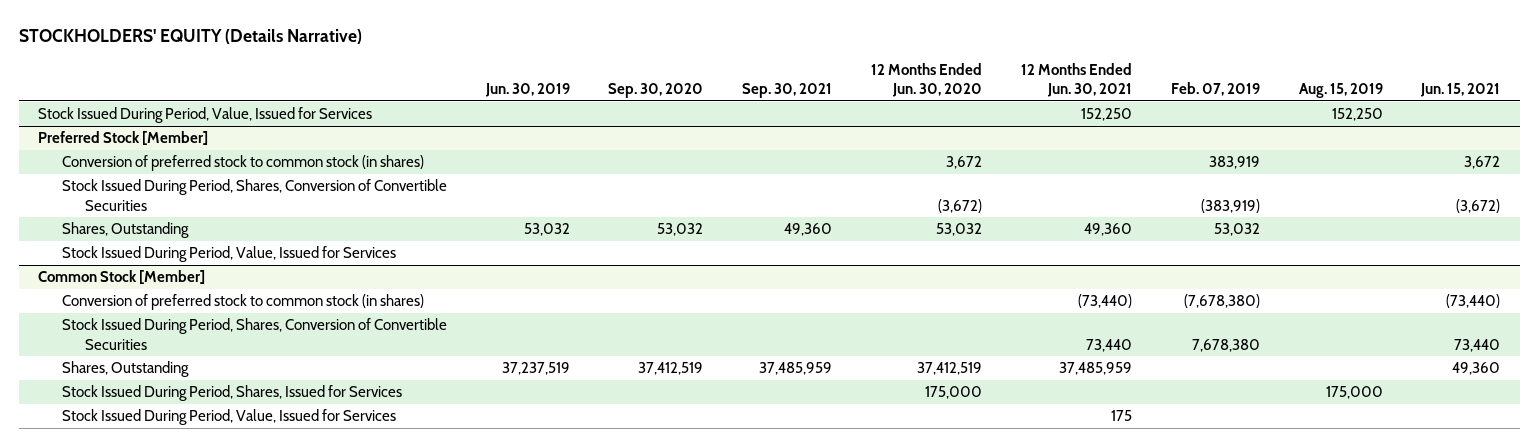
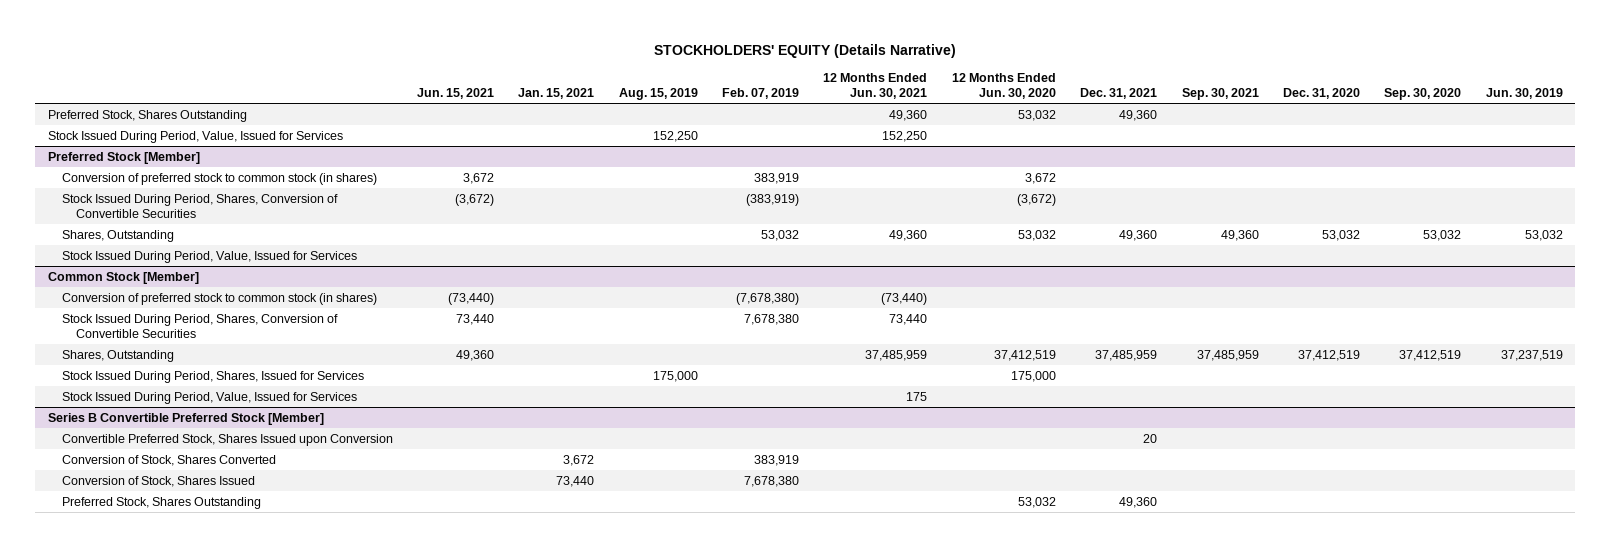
none -> [518,87,595,99] Jan. 15, 2021
none -> [1080,87,1158,99] Dec. 31, 2021
none -> [1282,87,1360,99] Dec. 31, 2020
none -> [47,109,247,122] Preferred Stock, Shares Outstanding
none -> [47,412,324,425] Series B Convertible Preferred Stock [Member]
none -> [61,433,393,446] Convertible Preferred Stock, Shares Issued upon Conversion
none -> [61,454,276,466] Conversion of Stock, Shares Converted
none -> [61,475,255,487] Conversion of Stock, Shares Issued
none -> [61,496,261,509] Preferred Stock, Shares Outstanding

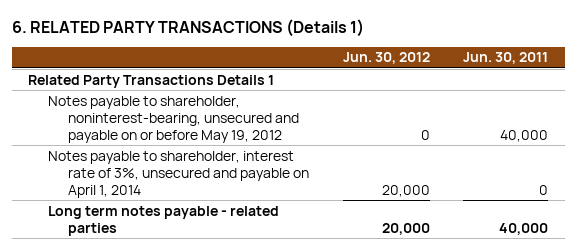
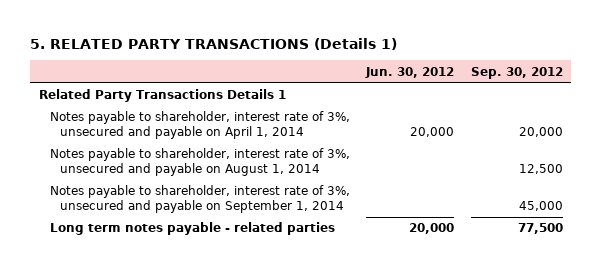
[11,19,364,38] 6. RELATED PARTY TRANSACTIONS (Details 1) -> [30,37,398,50] 5. RELATED PARTY TRANSACTIONS (Details 1)
[463,52,549,65] Jun. 30, 2011 -> none
none -> [470,66,563,79] Sep. 30, 2012
[48,95,300,143] Notes payable to shareholder, noninterest-bearing, unsecured and payable on or before May 19, 2012 -> none
none -> [49,148,350,177] Notes payable to shareholder, interest rate of 3%, unsecured and payable on August 1, 2014
none -> [49,185,350,214] Notes payable to shareholder, interest rate of 3%, unsecured and payable on September 1, 2014

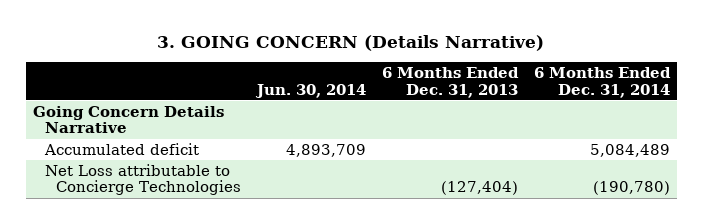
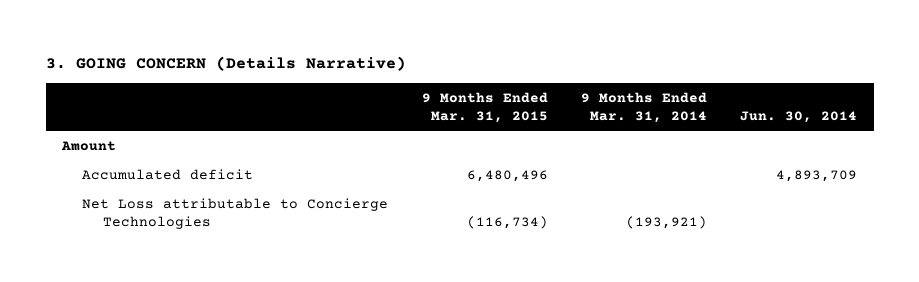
[381,67,519,98] 6 Months Ended Dec. 31, 2013 -> none
[533,67,671,98] 6 Months Ended Dec. 31, 2014 -> none
none -> [421,91,548,123] 9 Months Ended Mar. 31, 2015
none -> [580,91,707,123] 9 Months Ended Mar. 31, 2014
[33,105,225,134] Going Concern Details Narrative -> [61,140,117,151] Amount

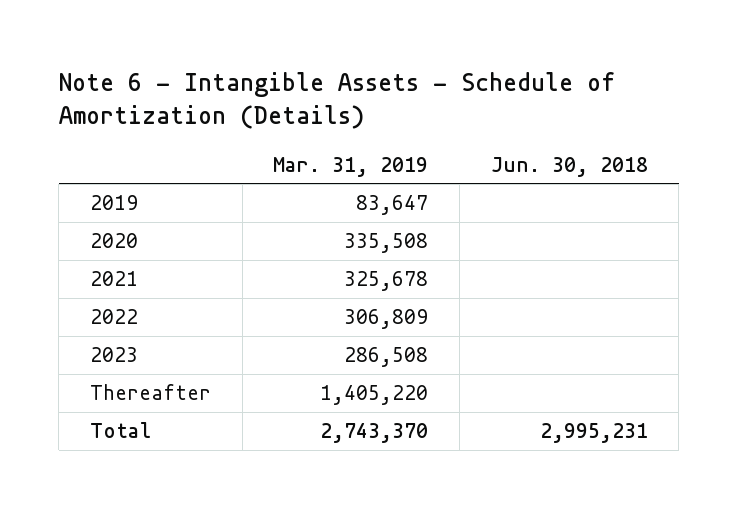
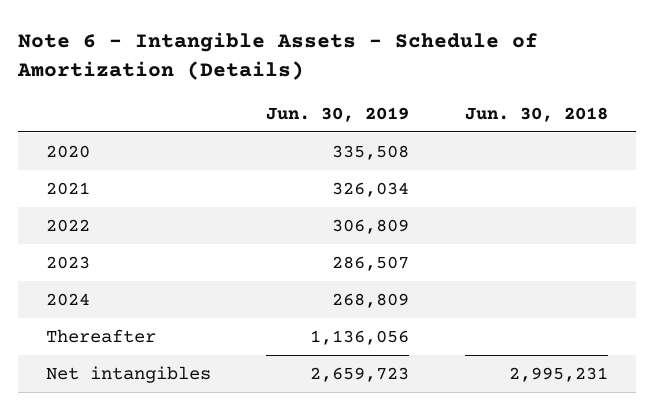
[273,156,429,177] Mar. 31, 2019 -> none
none -> [266,106,410,122] Jun. 30, 2019
[89,195,138,211] 2019 -> none
none -> [45,292,90,306] 2024
[89,422,151,439] Total -> [45,365,211,383] Net intangibles

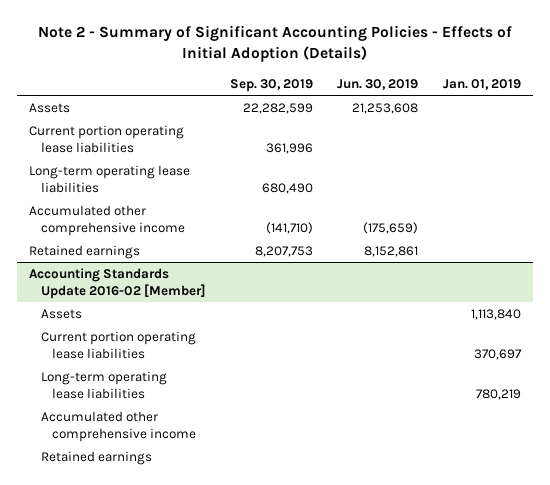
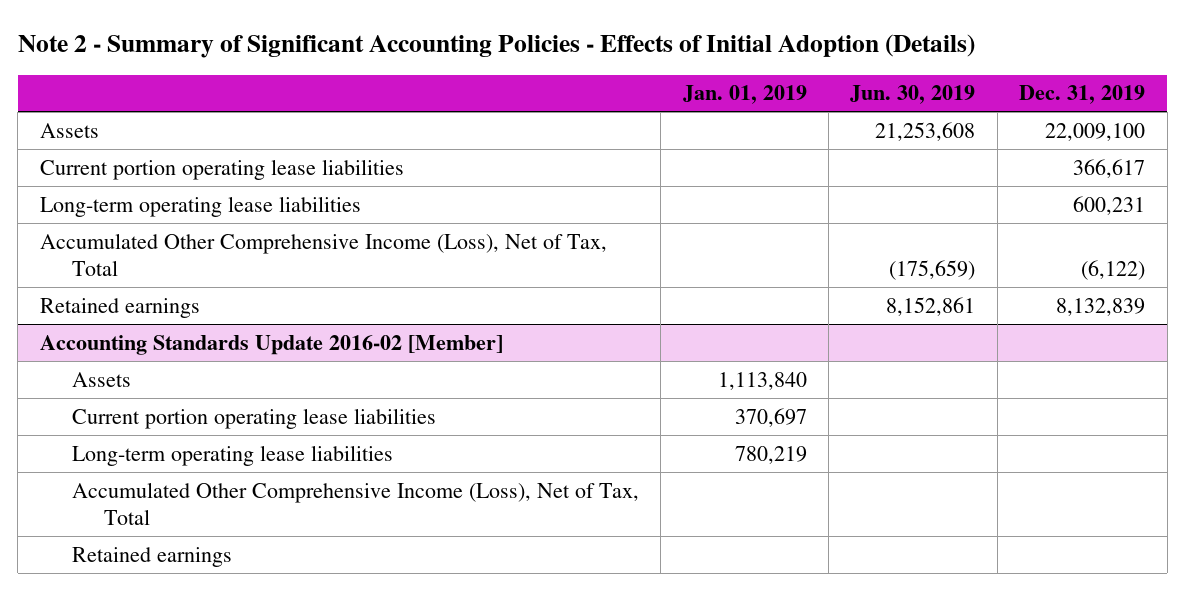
[229,78,313,92] Sep. 30, 2019 -> none
none -> [1019,85,1146,105] Dec. 31, 2019
[28,204,185,236] Accumulated other comprehensive income -> [39,232,607,276] Accumulated Other Comprehensive Income (Loss), Net of Tax, Total
[40,410,197,442] Accumulated other comprehensive income -> [71,481,639,525] Accumulated Other Comprehensive Income (Loss), Net of Tax, Total

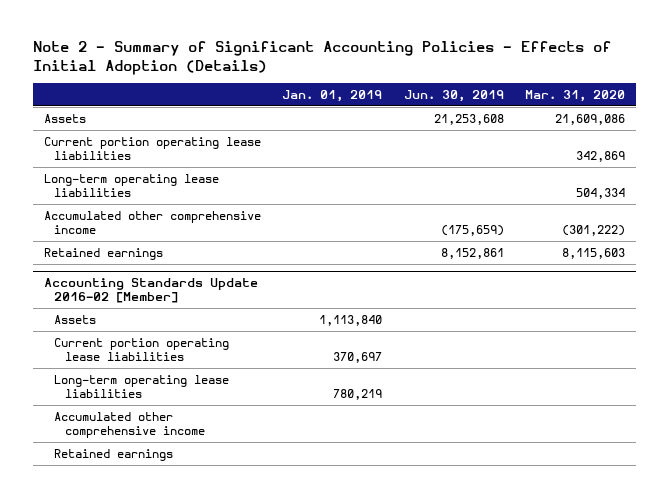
[1019,85,1146,105] Dec. 31, 2019 -> none
none -> [525,89,626,102] Mar. 31, 2020
[39,232,607,276] Accumulated Other Comprehensive Income (Loss), Net of Tax, Total -> [43,210,261,235] Accumulated other comprehensive income
[71,481,639,525] Accumulated Other Comprehensive Income (Loss), Net of Tax, Total -> [54,411,205,439] Accumulated other comprehensive income

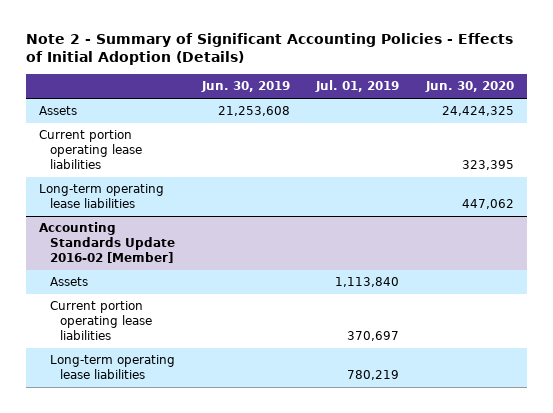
[282,89,383,102] Jan. 01, 2019 -> none
[525,89,626,102] Mar. 31, 2020 -> none
none -> [315,80,400,93] Jul. 01, 2019
none -> [424,81,514,93] Jun. 30, 2020
[43,210,261,235] Accumulated other comprehensive income -> none
[43,247,163,260] Retained earnings -> none
[54,411,205,439] Accumulated other comprehensive income -> none
[54,448,174,461] Retained earnings -> none

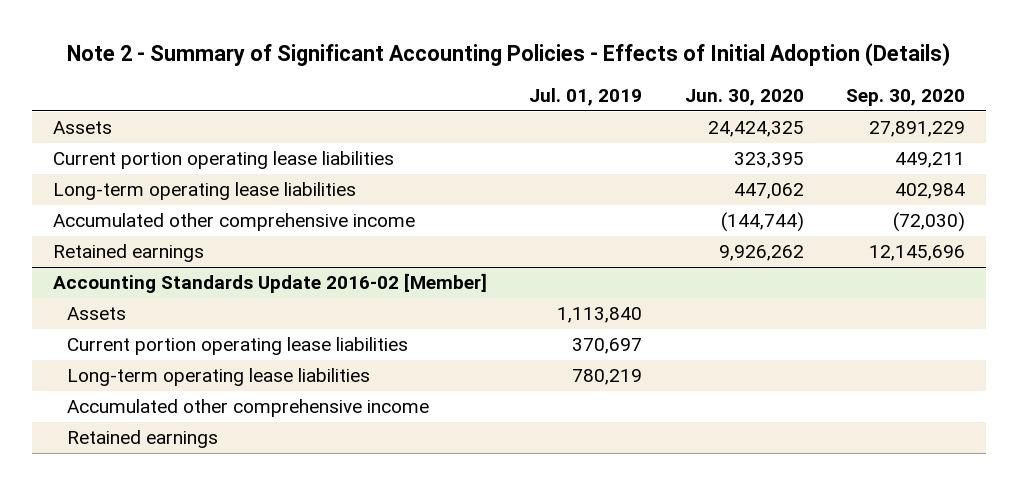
[200,81,290,93] Jun. 30, 2019 -> none
none -> [845,89,965,107] Sep. 30, 2020
none -> [53,213,416,232] Accumulated other comprehensive income
none -> [53,244,205,263] Retained earnings
none -> [66,399,429,418] Accumulated other comprehensive income
none -> [66,430,218,449] Retained earnings

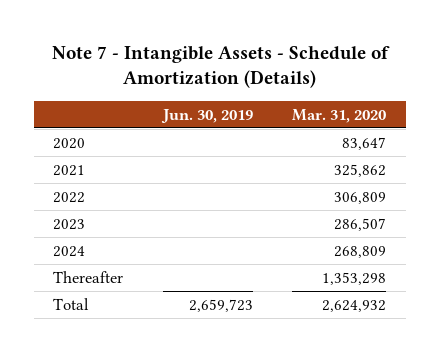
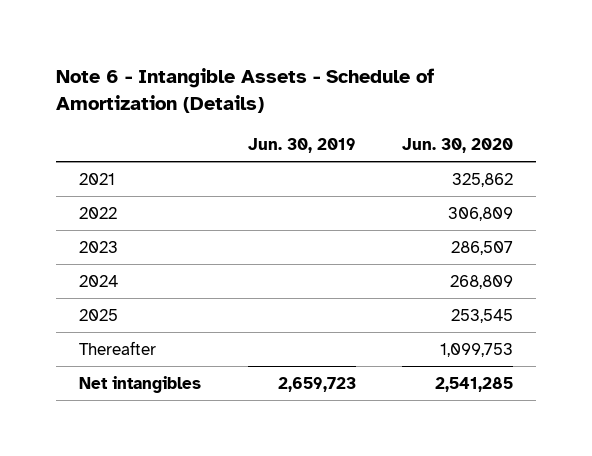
[51,45,390,89] Note 7 - Intangible Assets - Schedule of Amortization (Details) -> [56,67,435,113] Note 6 - Intangible Assets - Schedule of Amortization (Details)
[292,108,387,123] Mar. 31, 2020 -> none
none -> [402,137,514,153] Jun. 30, 2020
[53,137,86,149] 2020 -> none
none -> [79,309,119,322] 2025
[53,297,90,310] Total -> [79,376,202,394] Net intangibles

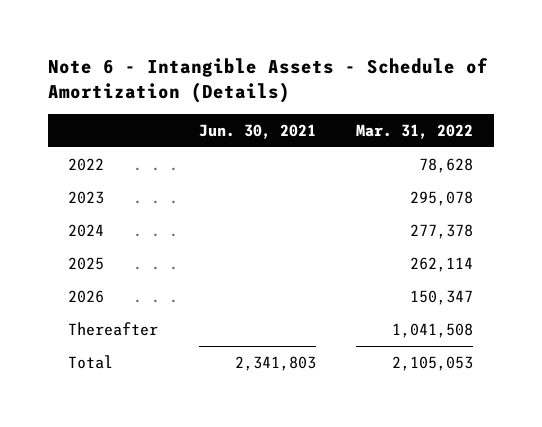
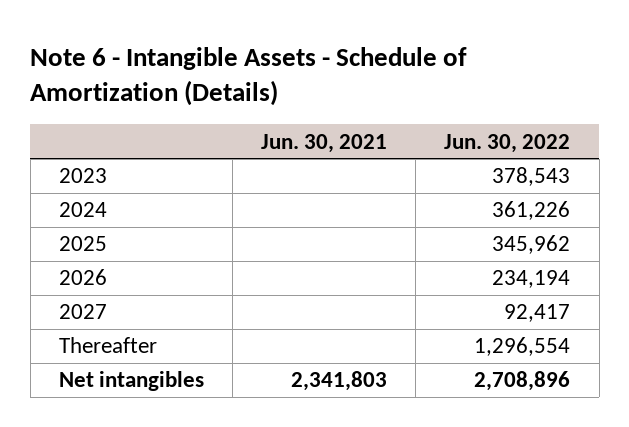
[356,124,474,140] Mar. 31, 2022 -> none
none -> [444,133,571,153] Jun. 30, 2022
[68,157,105,171] 2022 -> none
none -> [58,304,107,320] 2027
[68,354,114,369] Total -> [58,371,204,392] Net intangibles

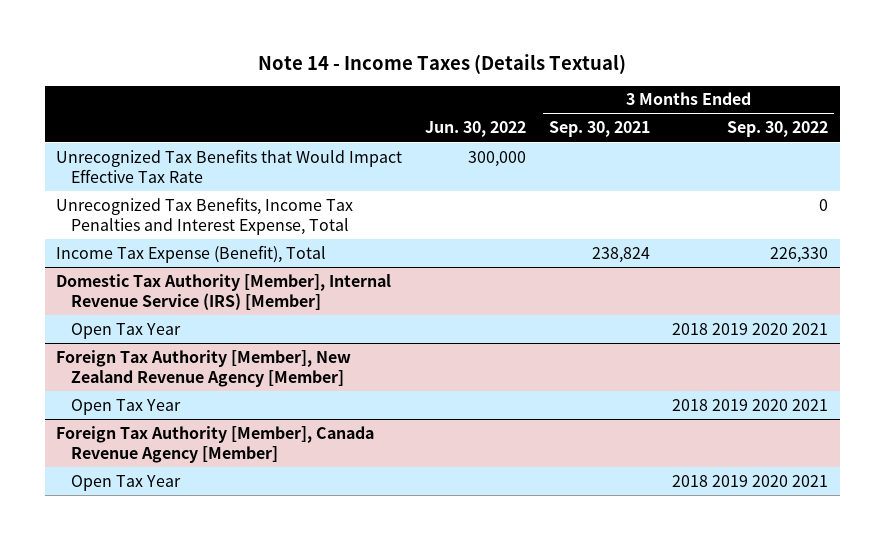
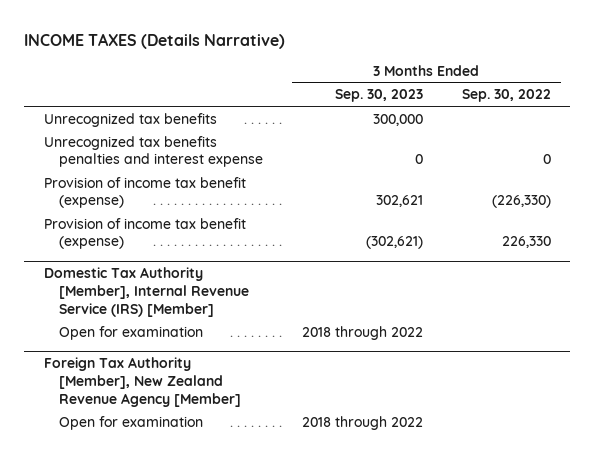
[258,53,627,74] Note 14 - Income Taxes (Details Textual) -> [24,32,286,49] INCOME TAXES (Details Narrative)
[424,121,526,138] Jun. 30, 2022 -> none
[548,121,650,138] Sep. 30, 2021 -> none
none -> [334,89,423,103] Sep. 30, 2023
[56,148,403,183] Unrecognized Tax Benefits that Would Impact Effective Tax Rate -> [43,112,217,127] Unrecognized tax benefits
[56,196,354,235] Unrecognized Tax Benefits, Income Tax Penalties and Interest Expense, Total -> [43,135,263,168] Unrecognized tax benefits penalties and interest expense
[56,244,327,263] Income Tax Expense (Benefit), Total -> [43,176,246,209] Provision of income tax benefit (expense)
[770,246,829,263] 226,330 -> [491,195,551,209] (226,330)
none -> [43,217,246,250] Provision of income tax benefit (expense)
[70,322,181,339] Open Tax Year -> none
none -> [58,325,203,340] Open for examination
[70,398,181,415] Open Tax Year -> none
[56,425,375,463] Foreign Tax Authority [Member], Canada Revenue Agency [Member] -> none
[70,474,181,491] Open Tax Year -> none
none -> [58,415,203,430] Open for examination

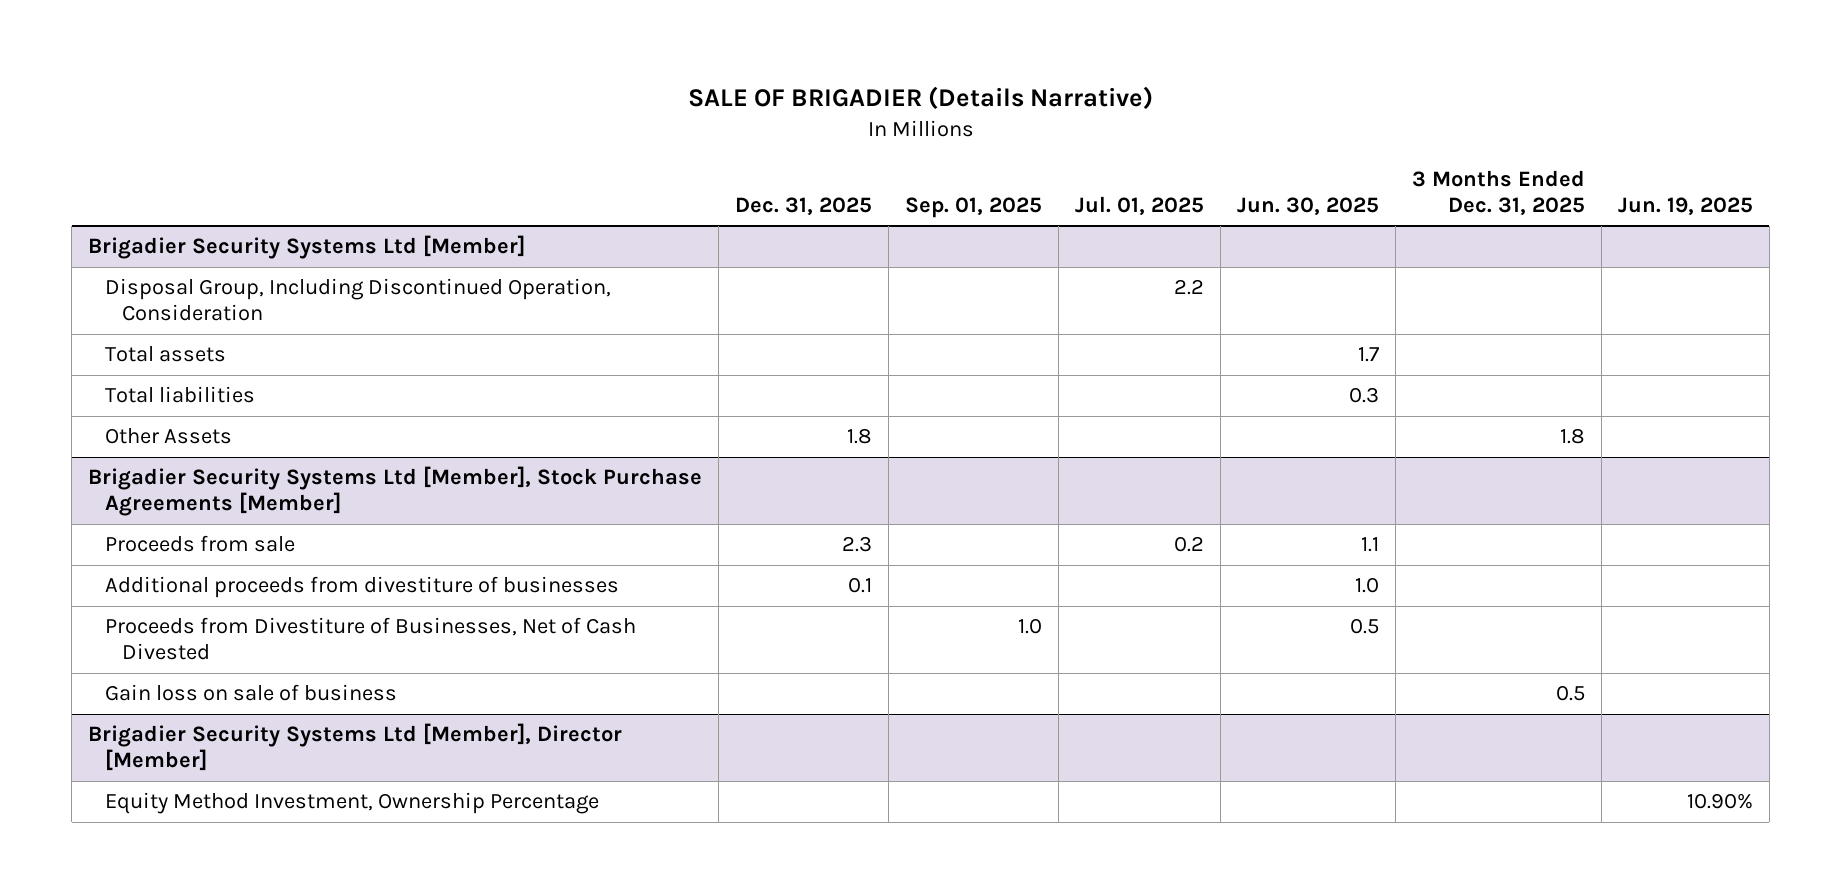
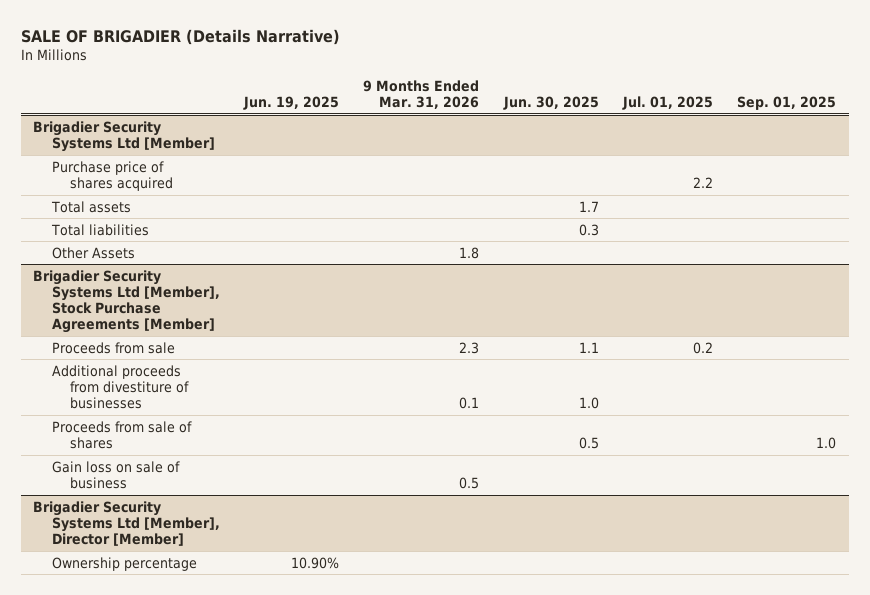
[735,196,873,215] Dec. 31, 2025 -> none
[1411,170,1585,215] 3 Months Ended Dec. 31, 2025 -> none
none -> [363,79,480,109] 9 Months Ended Mar. 31, 2026
[105,278,612,322] Disposal Group, Including Discontinued Operation, Consideration -> [51,160,173,191] Purchase price of shares acquired
[105,617,637,661] Proceeds from Divestiture of Businesses, Net of Cash Divested -> [51,420,192,449] Proceeds from sale of shares
[105,792,600,815] Equity Method Investment, Ownership Percentage -> [51,556,197,571] Ownership percentage

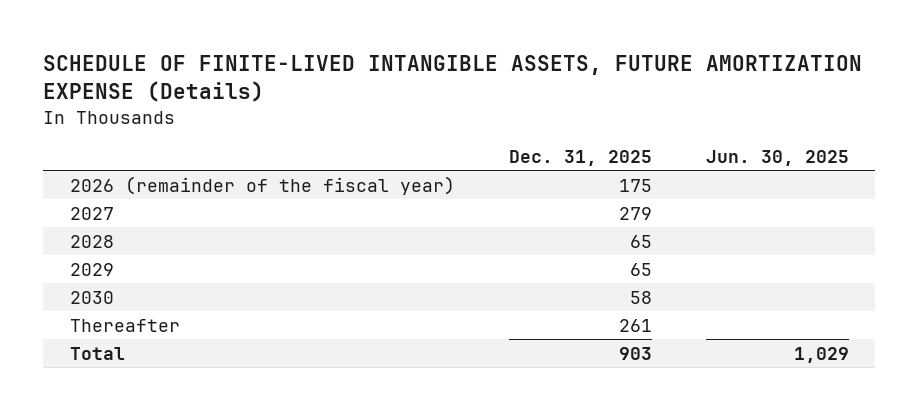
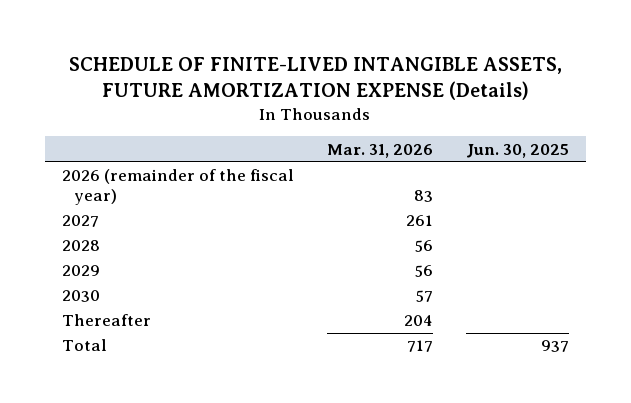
[508,149,652,166] Dec. 31, 2025 -> none
none -> [326,143,433,158] Mar. 31, 2026
[793,346,849,363] 1,029 -> [541,340,570,353] 937

